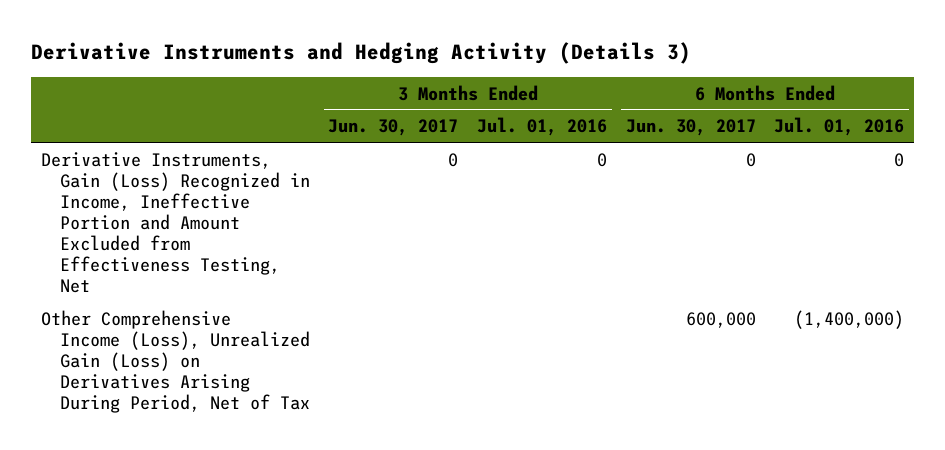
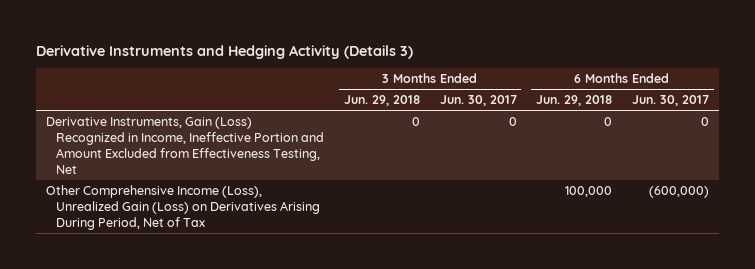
[477,117,608,137] Jul. 01, 2016 -> none
[774,117,905,137] Jul. 01, 2016 -> none
none -> [343,95,420,107] Jun. 29, 2018
none -> [536,95,613,107] Jun. 29, 2018
[685,311,756,328] 600,000 -> [648,185,709,198] (600,000)

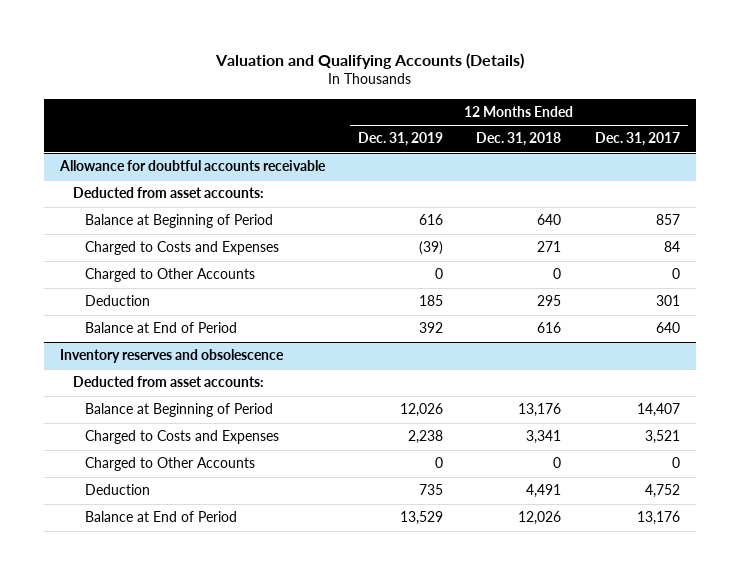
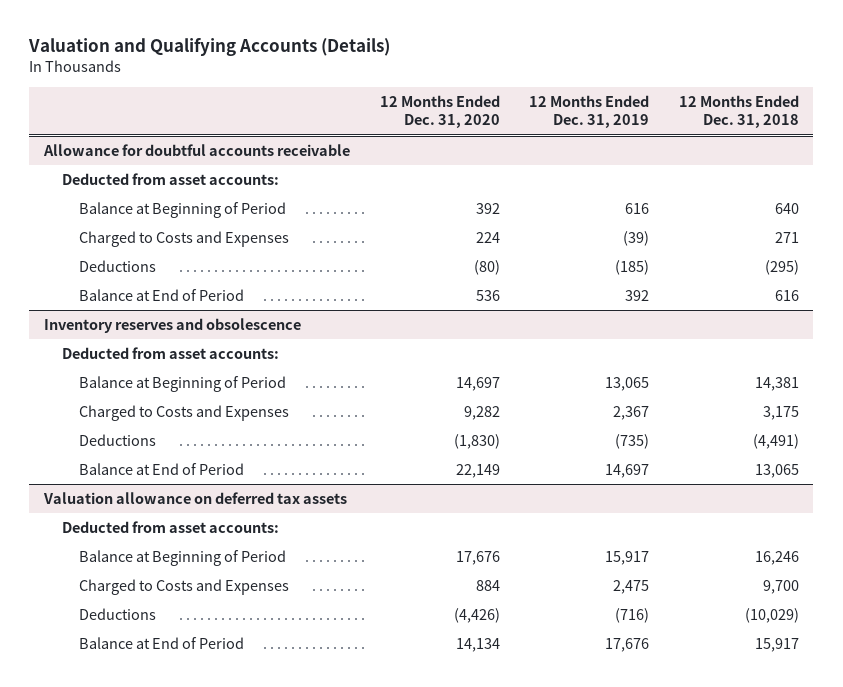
[594,132,680,147] Dec. 31, 2017 -> none
none -> [379,94,500,129] 12 Months Ended Dec. 31, 2020
[85,268,256,283] Charged to Other Accounts -> none
[85,295,151,307] Deduction -> [79,259,157,272] Deductions
[419,295,444,307] 185 -> [615,259,650,275] (185)
[537,295,562,307] 295 -> [764,259,799,275] (295)
[85,457,256,472] Charged to Other Accounts -> none
[400,403,444,418] 12,026 -> [605,376,650,391] 13,065
[518,403,562,418] 13,176 -> [754,376,799,391] 14,381
[408,430,444,445] 2,238 -> [613,405,650,420] 2,367
[526,430,562,445] 3,341 -> [762,405,799,420] 3,175
[85,484,151,496] Deduction -> [79,433,157,446] Deductions
[419,484,444,496] 735 -> [615,433,650,449] (735)
[526,484,562,499] 4,491 -> [752,433,799,449] (4,491)
[400,511,444,526] 13,529 -> [605,463,650,478] 14,697
[518,511,562,526] 12,026 -> [754,463,799,478] 13,065
none -> [43,491,348,504] Valuation allowance on deferred tax assets
none -> [61,520,279,533] Deducted from asset accounts:
none -> [79,549,287,566] Balance at Beginning of Period
none -> [79,578,290,595] Charged to Costs and Expenses
none -> [79,607,157,620] Deductions
none -> [79,636,245,649] Balance at End of Period

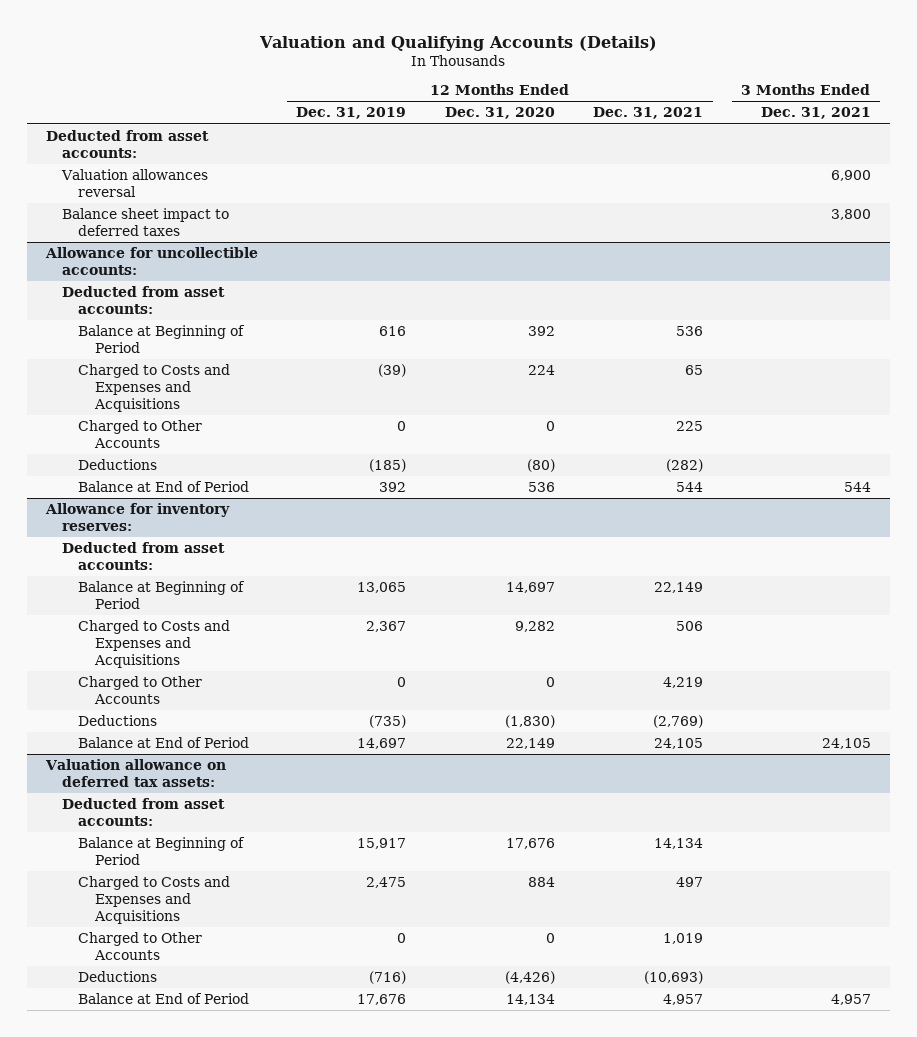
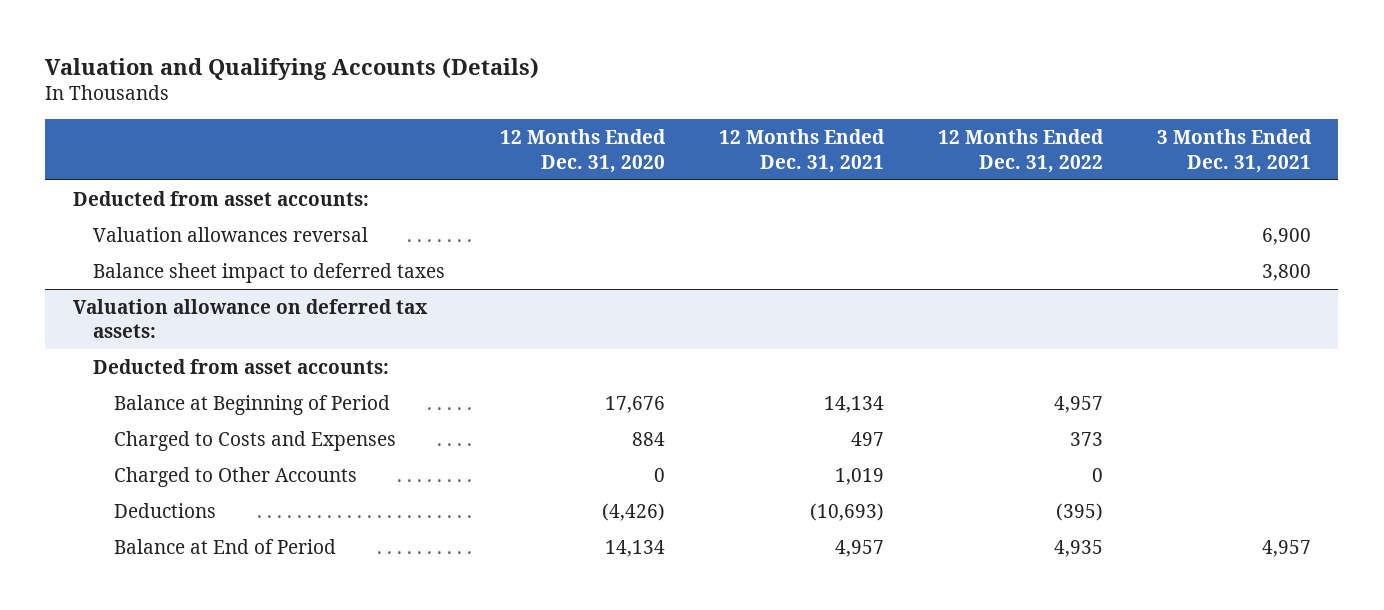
[296,107,407,120] Dec. 31, 2019 -> none
none -> [938,129,1105,173] 12 Months Ended Dec. 31, 2022
[44,247,258,276] Allowance for uncollectible accounts: -> none
[62,286,226,315] Deducted from asset accounts: -> none
[78,325,246,354] Balance at Beginning of Period -> none
[78,364,231,413] Charged to Costs and Expenses and Acquisitions -> none
[78,420,203,449] Charged to Other Accounts -> none
[78,459,158,471] Deductions -> none
[78,481,250,493] Balance at End of Period -> none
[44,503,230,532] Allowance for inventory reserves: -> none
[62,542,226,571] Deducted from asset accounts: -> none
[78,581,246,610] Balance at Beginning of Period -> none
[78,620,231,669] Charged to Costs and Expenses and Acquisitions -> none
[78,676,203,705] Charged to Other Accounts -> none
[78,715,158,727] Deductions -> none
[78,737,250,749] Balance at End of Period -> none
[78,876,231,925] Charged to Costs and Expenses and Acquisitions -> [114,430,397,451] Charged to Costs and Expenses

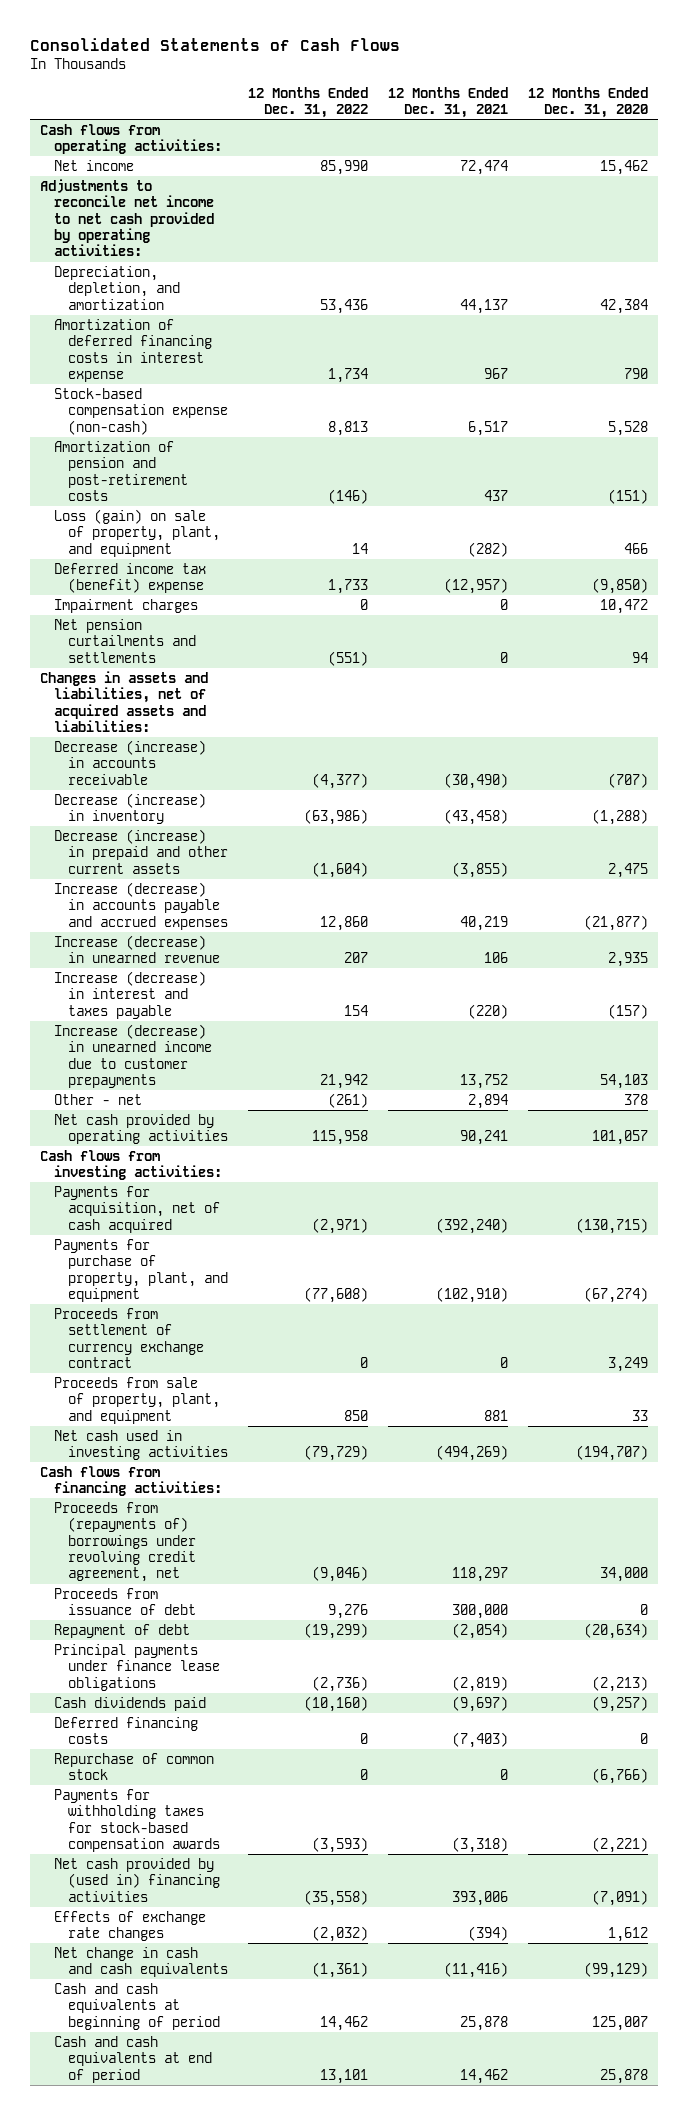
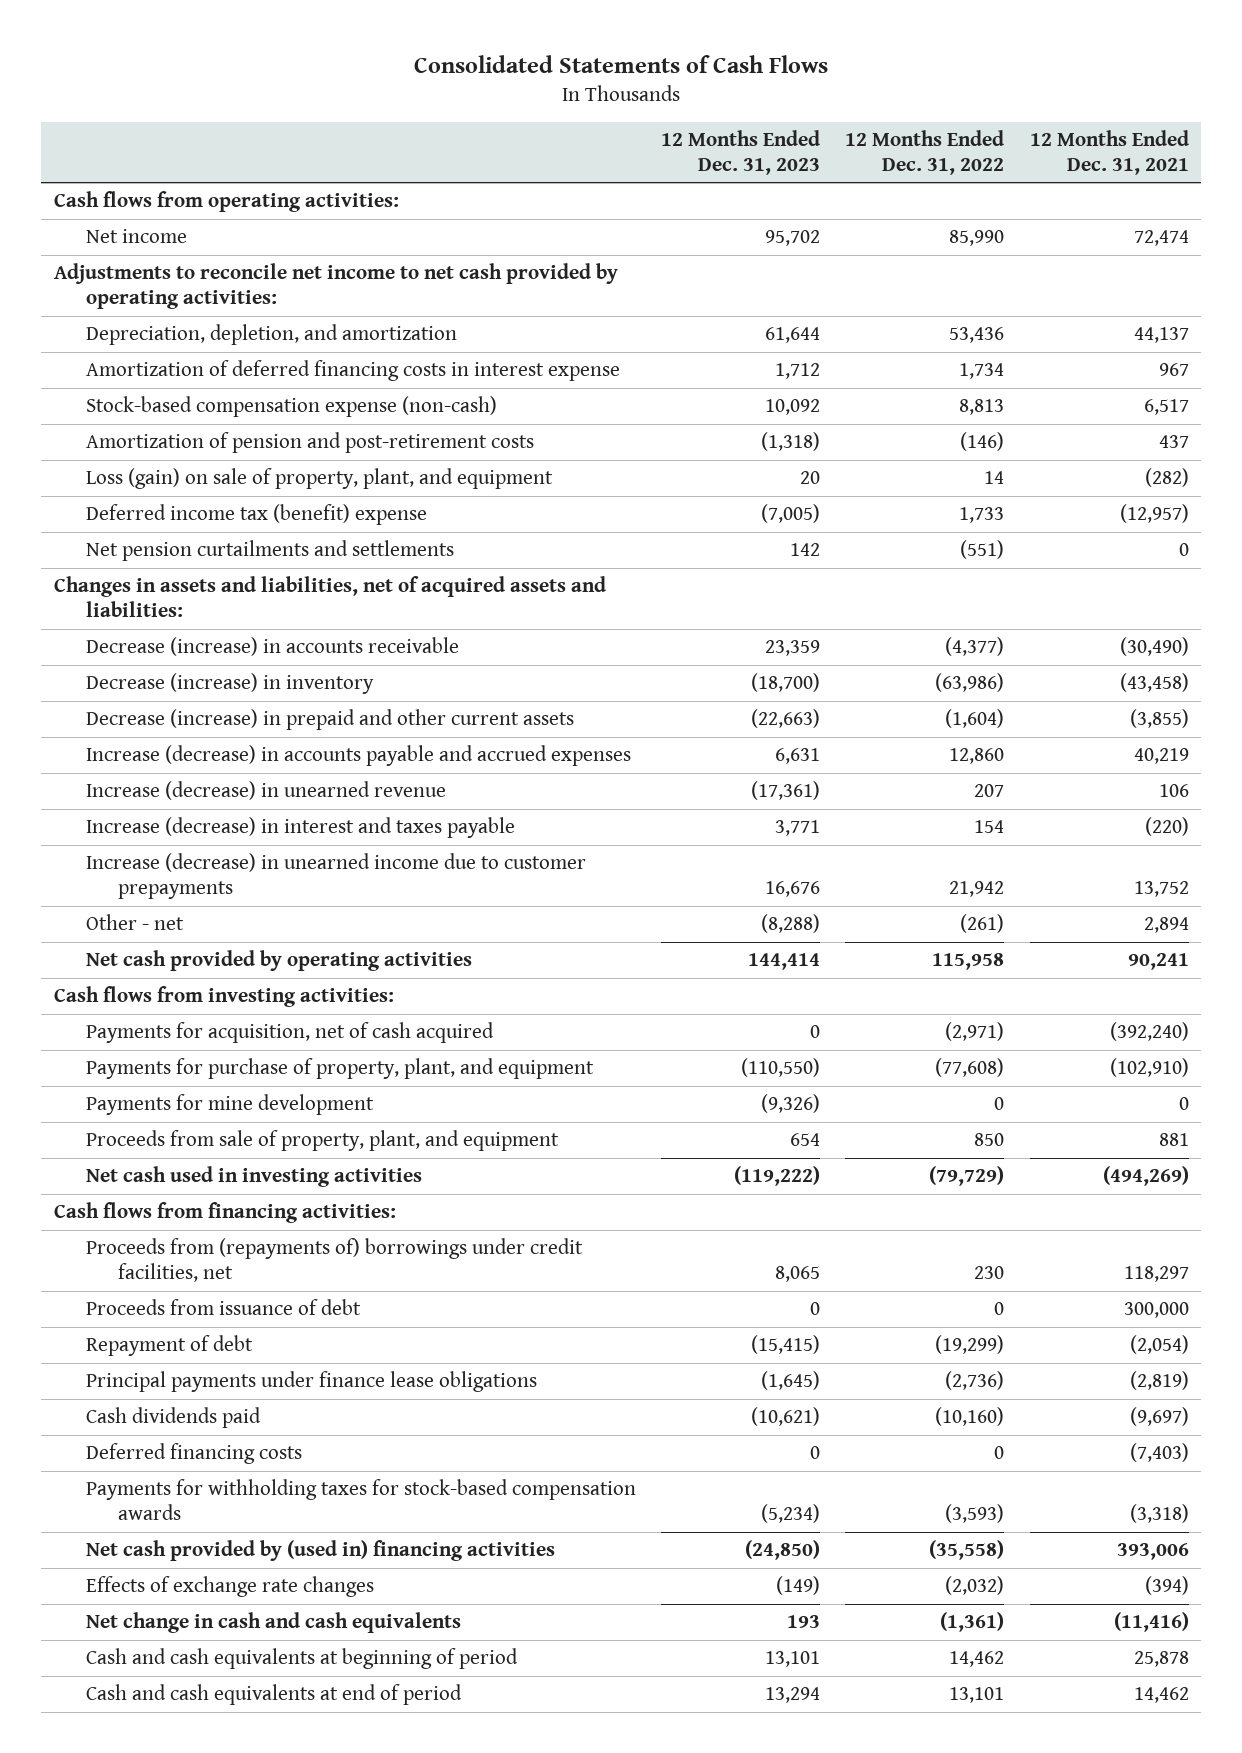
[528,86,649,119] 12 Months Ended Dec. 31, 2020 -> none
none -> [660,130,820,175] 12 Months Ended Dec. 31, 2023
[53,598,198,613] Impairment charges -> none
[53,1307,205,1368] Proceeds from settlement of currency exchange contract -> none
none -> [85,1094,374,1116] Payments for mine development
[53,1501,197,1583] Proceeds from (repayments of) borrowings under revolving credit agreement, net -> [85,1238,583,1283] Proceeds from (repayments of) borrowings under credit facilities, net
[312,1566,369,1583] (9,046) -> [974,1266,1005,1280] 230
[328,1604,369,1620] 9,276 -> [994,1302,1005,1316] 0
[53,1752,214,1781] Repurchase of common stock -> none

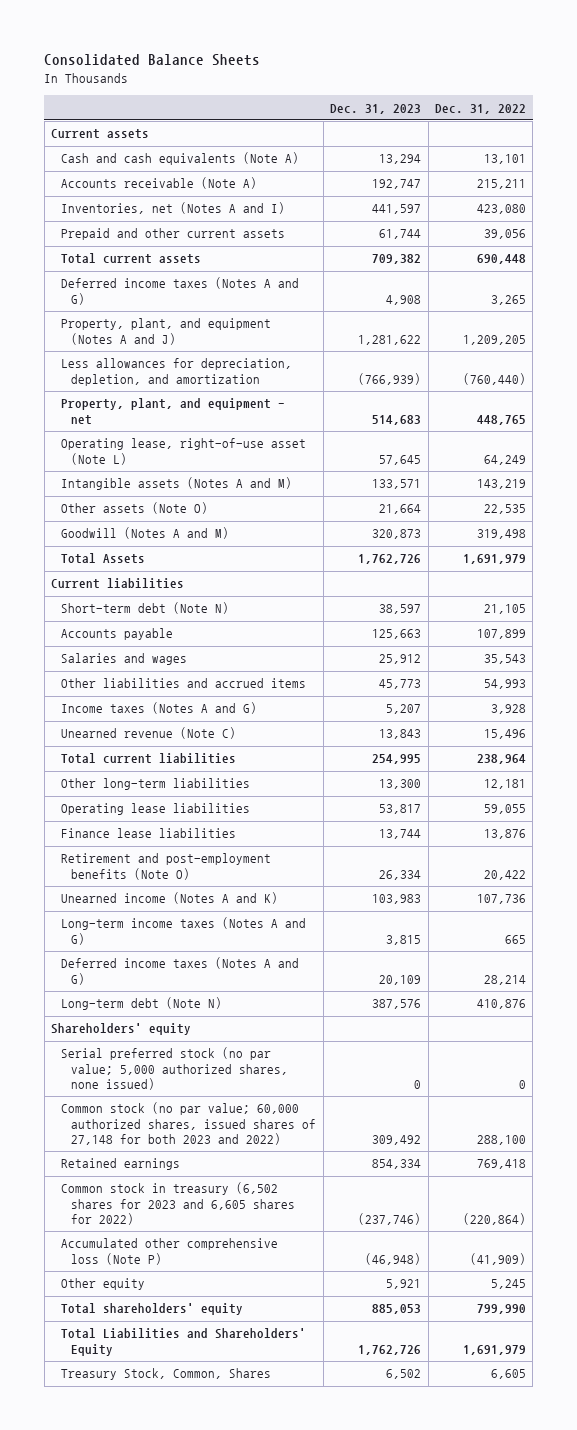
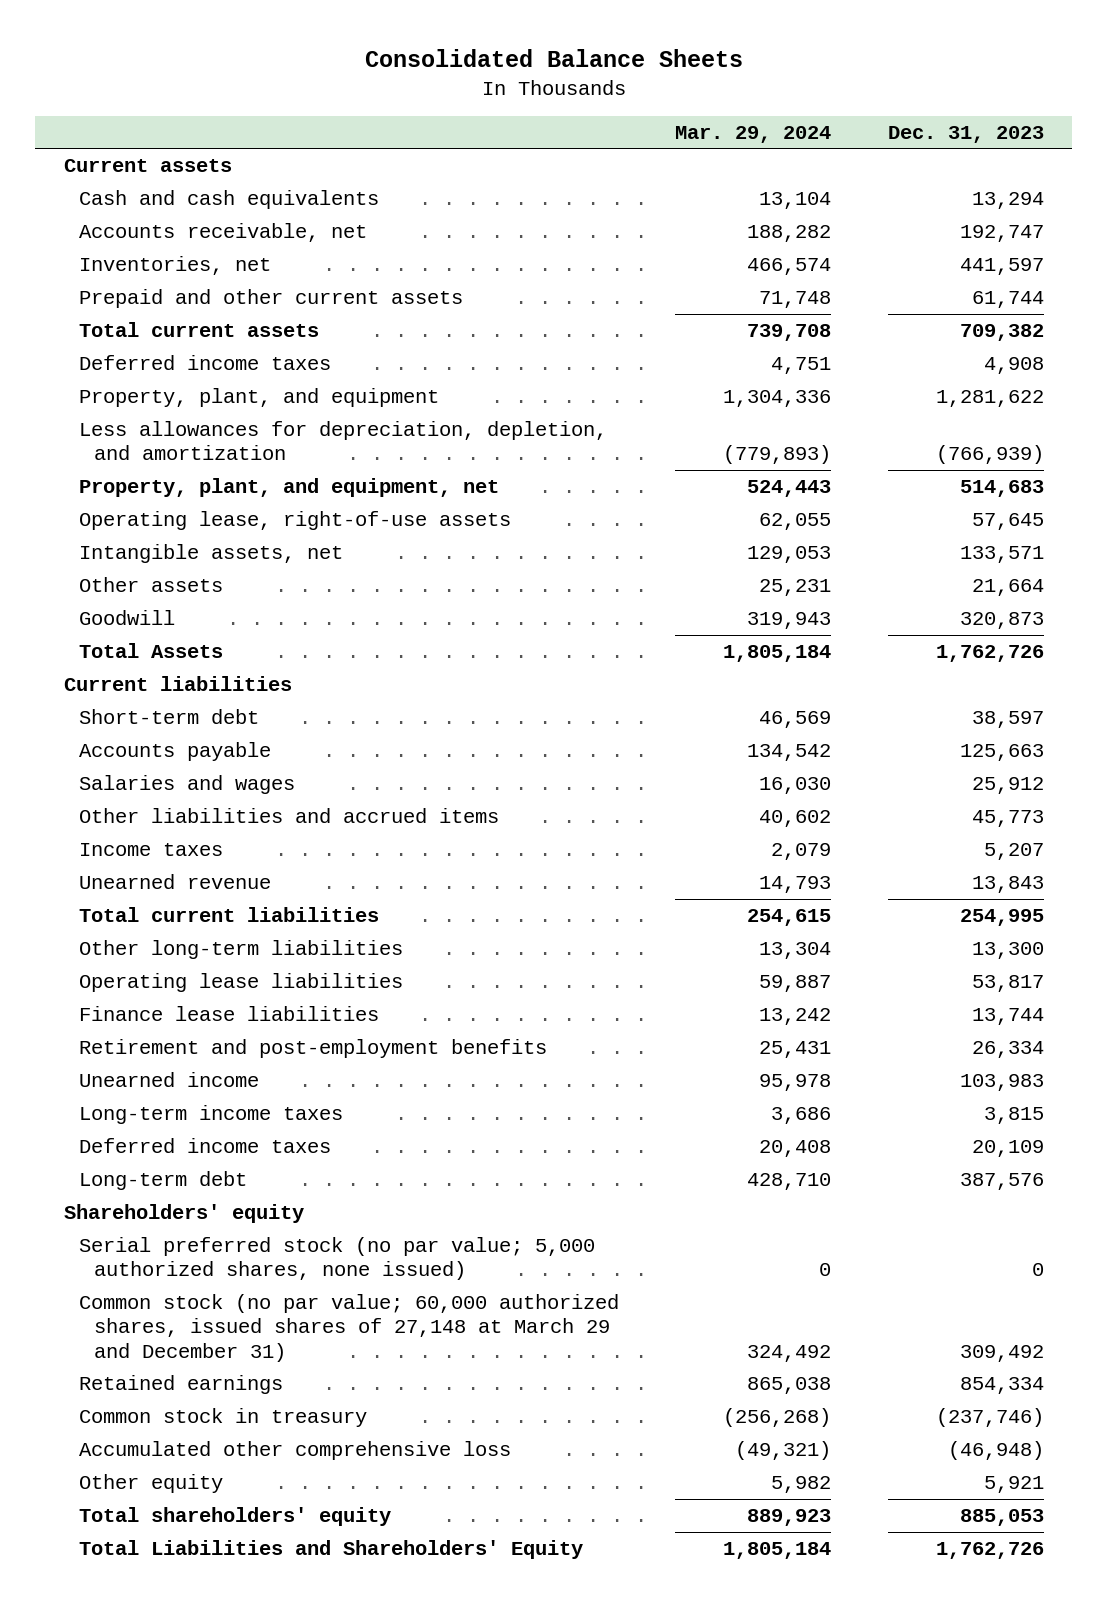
[434,103,526,114] Dec. 31, 2022 -> none
none -> [675,125,832,143] Mar. 29, 2024
[61,152,300,166] Cash and cash equivalents (Note A) -> [78,190,379,210] Cash and cash equivalents
[61,177,258,190] Accounts receivable (Note A) -> [78,223,367,243] Accounts receivable, net
[61,202,286,215] Inventories, net (Notes A and I) -> [78,256,271,276] Inventories, net
[61,277,300,305] Deferred income taxes (Notes A and G) -> [78,355,331,371] Deferred income taxes
[61,318,272,345] Property, plant, and equipment (Notes A and J) -> [78,388,439,408] Property, plant, and equipment
[61,398,286,425] Property, plant, and equipment - net -> [78,478,499,498] Property, plant, and equipment, net
[61,438,307,465] Operating lease, right-of-use asset (Note L) -> [78,511,511,531] Operating lease, right-of-use assets
[61,477,293,491] Intangible assets (Notes A and M) -> [78,544,343,564] Intangible assets, net
[61,502,209,515] Other assets (Note O) -> [78,577,223,593] Other assets
[61,527,230,540] Goodwill (Notes A and M) -> [78,610,175,626] Goodwill
[61,602,230,615] Short-term debt (Note N) -> [78,709,259,725] Short-term debt
[61,702,258,715] Income taxes (Notes A and G) -> [78,843,223,857] Income taxes
[61,727,237,740] Unearned revenue (Note C) -> [78,874,271,890] Unearned revenue
[61,853,272,880] Retirement and post-employment benefits (Note O) -> [78,1039,547,1059] Retirement and post-employment benefits
[61,892,279,905] Unearned income (Notes A and K) -> [78,1072,259,1088] Unearned income
[61,917,307,945] Long-term income taxes (Notes A and G) -> [78,1105,343,1125] Long-term income taxes
[61,957,300,985] Deferred income taxes (Notes A and G) -> [78,1138,331,1154] Deferred income taxes
[61,997,223,1011] Long-term debt (Note N) -> [78,1171,247,1191] Long-term debt
[61,1102,317,1146] Common stock (no par value; 60,000 authorized shares, issued shares of 27,148 for both 2023 and 2022) -> [78,1294,619,1362] Common stock (no par value; 60,000 authorized shares, issued shares of 27,148 at March 29 and December 31)
[61,1182,296,1226] Common stock in treasury (6,502 shares for 2023 and 6,605 shares for 2022) -> [78,1408,367,1428] Common stock in treasury
[61,1238,279,1265] Accumulated other comprehensive loss (Note P) -> [78,1441,511,1461] Accumulated other comprehensive loss
[61,1368,272,1381] Treasury Stock, Common, Shares -> none

